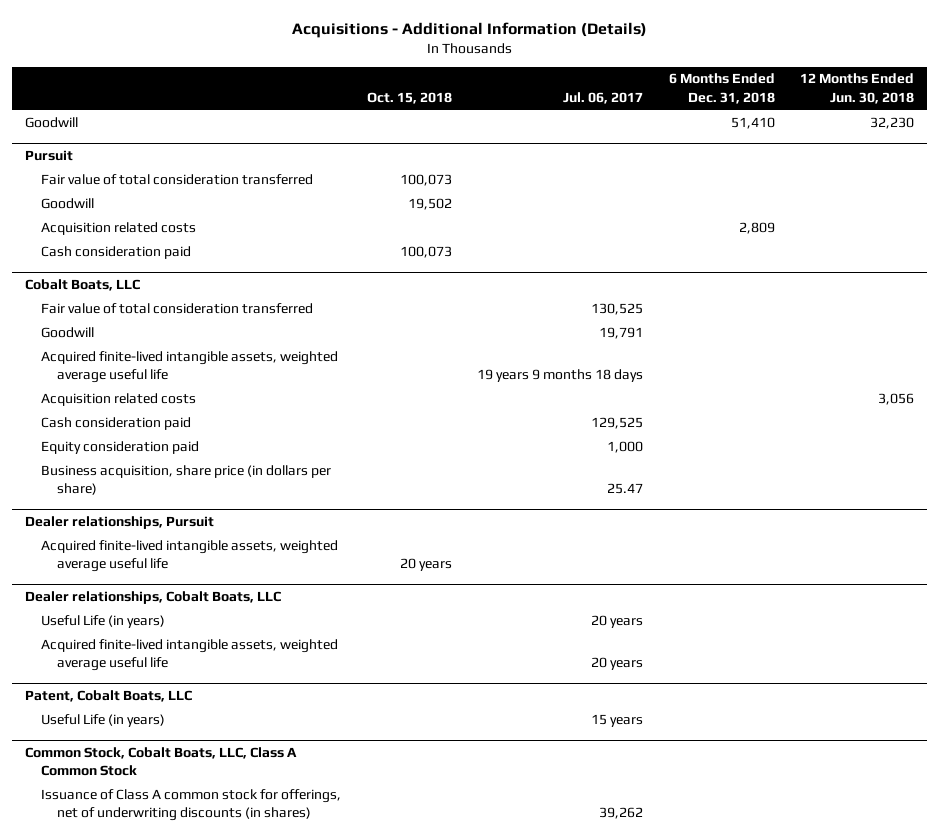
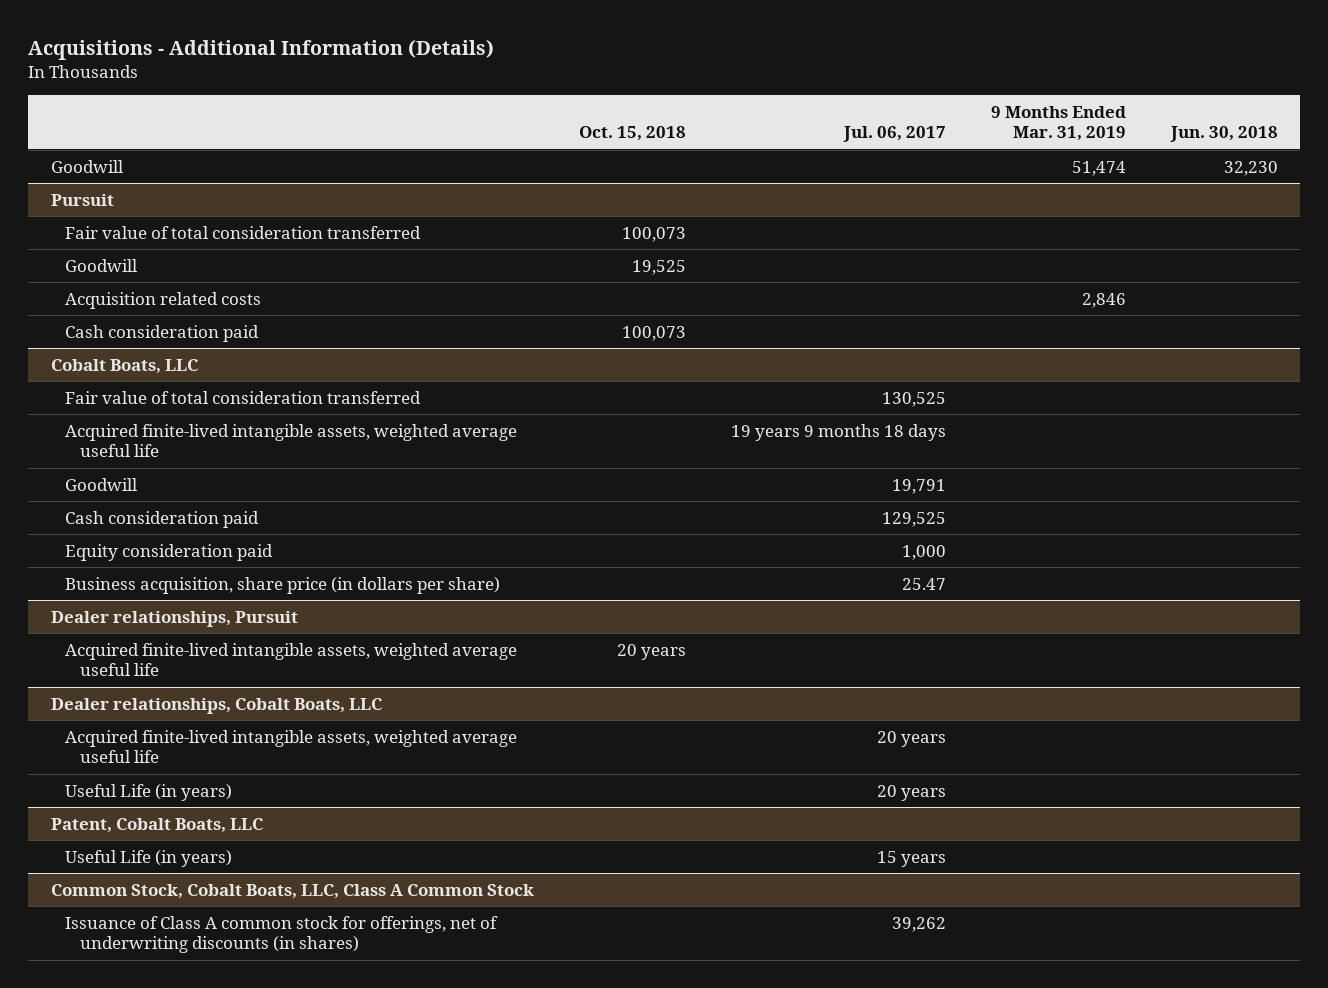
[668,73,775,104] 6 Months Ended Dec. 31, 2018 -> none
[800,73,915,104] 12 Months Ended Jun. 30, 2018 -> none
none -> [990,105,1126,142] 9 Months Ended Mar. 31, 2019
none -> [1169,126,1278,143] Jun. 30, 2018
[407,197,452,210] 19,502 -> [631,259,686,275] 19,525
[41,392,197,406] Acquisition related costs -> none
[41,326,95,338] Goodwill -> [65,477,139,491] Goodwill
[41,614,166,628] Useful Life (in years) -> [65,783,233,801] Useful Life (in years)

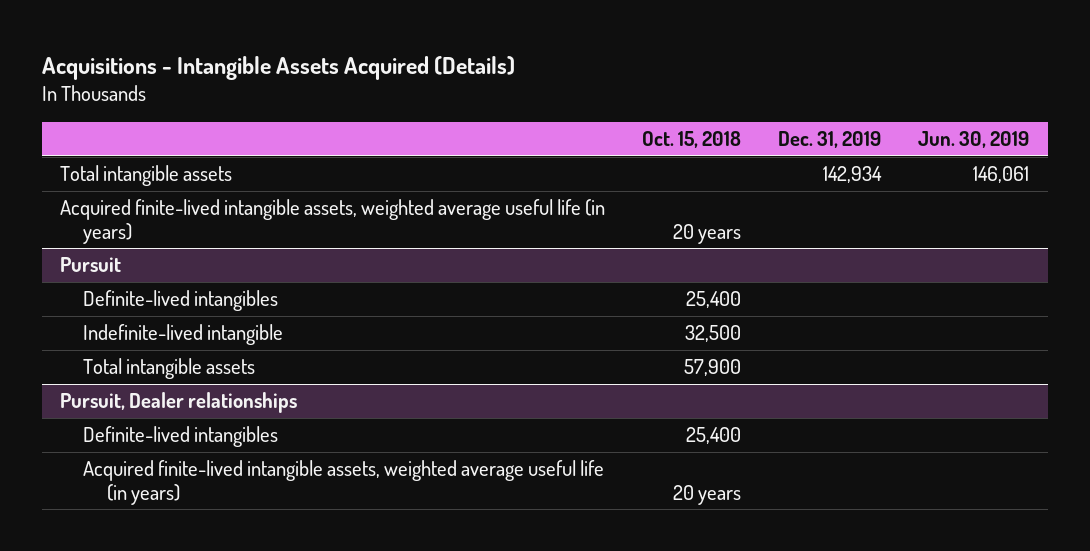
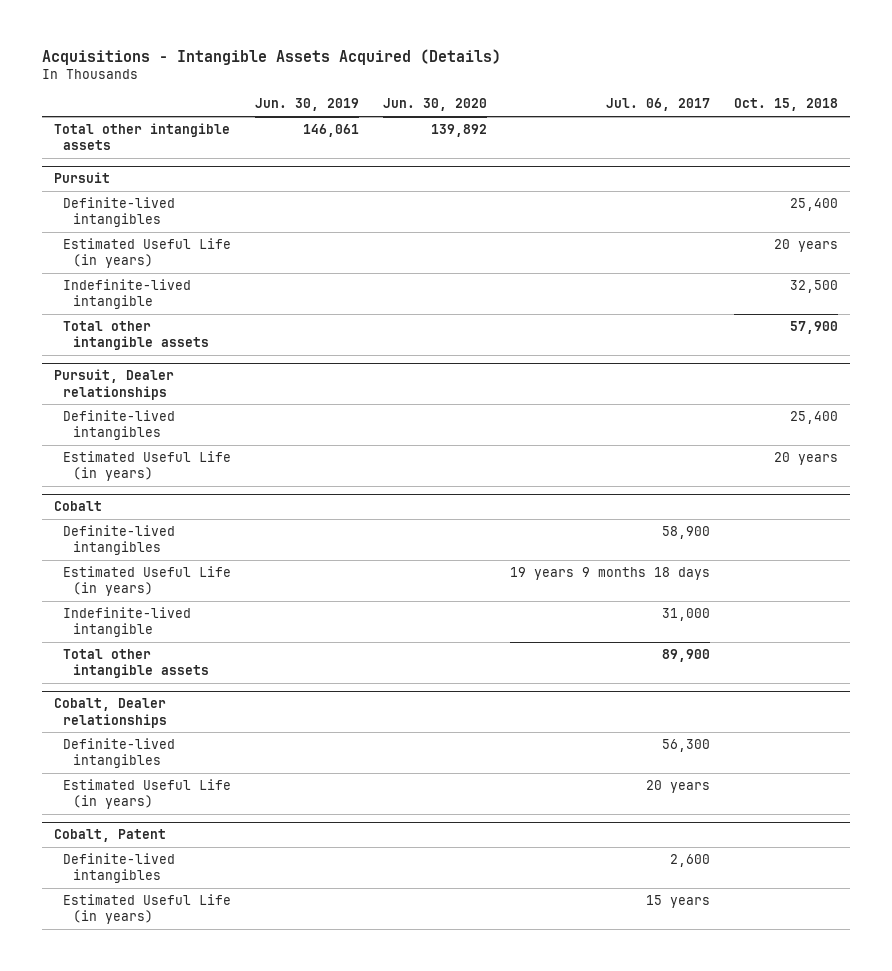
[778,131,882,149] Dec. 31, 2019 -> none
none -> [382,98,487,112] Jun. 30, 2020
none -> [606,98,711,112] Jul. 06, 2017
[60,199,606,245] Acquired finite-lived intangible assets, weighted average useful life (in years) -> none
[60,165,233,187] Total intangible assets -> [53,122,230,151] Total other intangible assets
none -> [63,237,232,269] Estimated Useful Life (in years)
[83,358,256,380] Total intangible assets -> [63,320,210,351] Total other intangible assets
[83,460,605,506] Acquired finite-lived intangible assets, weighted average useful life (in years) -> [63,450,232,482] Estimated Useful Life (in years)
none -> [53,501,102,512] Cobalt
none -> [63,524,176,556] Definite-lived intangibles
none -> [63,565,232,597] Estimated Useful Life (in years)
none -> [63,606,192,638] Indefinite-lived intangible
none -> [63,648,210,679] Total other intangible assets
none -> [53,698,168,728] Cobalt, Dealer relationships
none -> [63,737,176,769] Definite-lived intangibles
none -> [63,778,232,810] Estimated Useful Life (in years)
none -> [53,829,166,843] Cobalt, Patent
none -> [63,852,176,884] Definite-lived intangibles
none -> [63,893,232,925] Estimated Useful Life (in years)

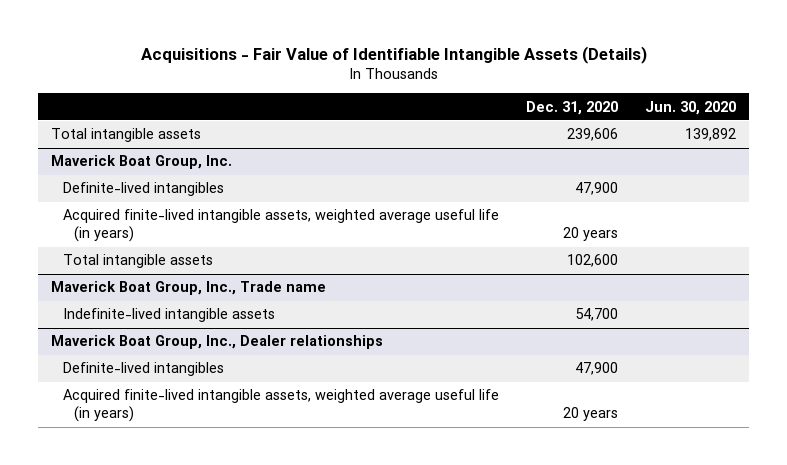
[41,48,501,65] Acquisitions - Intangible Assets Acquired (Details) -> [140,45,647,64] Acquisitions - Fair Value of Identifiable Intangible Assets (Details)
[255,98,360,112] Jun. 30, 2019 -> none
[606,98,711,112] Jul. 06, 2017 -> none
[734,98,839,112] Oct. 15, 2018 -> none
none -> [525,100,618,115] Dec. 31, 2020
[53,172,110,184] Pursuit -> none
[63,196,176,228] Definite-lived intangibles -> none
[63,237,232,269] Estimated Useful Life (in years) -> none
[63,278,192,310] Indefinite-lived intangible -> none
[63,320,210,351] Total other intangible assets -> none
[53,369,174,400] Pursuit, Dealer relationships -> none
[63,409,176,441] Definite-lived intangibles -> none
[63,450,232,482] Estimated Useful Life (in years) -> none
[53,501,102,512] Cobalt -> none
[63,524,176,556] Definite-lived intangibles -> none
[63,565,232,597] Estimated Useful Life (in years) -> none
[63,606,192,638] Indefinite-lived intangible -> none
[63,648,210,679] Total other intangible assets -> none
[53,698,168,728] Cobalt, Dealer relationships -> none
[63,737,176,769] Definite-lived intangibles -> none
[63,778,232,810] Estimated Useful Life (in years) -> none
[53,829,166,843] Cobalt, Patent -> none
[63,852,176,884] Definite-lived intangibles -> none
[63,893,232,925] Estimated Useful Life (in years) -> none
[53,122,230,151] Total other intangible assets -> [51,128,202,143] Total intangible assets
none -> [51,155,233,170] Maverick Boat Group, Inc.
none -> [62,182,224,197] Definite-lived intangibles
none -> [62,209,499,243] Acquired finite-lived intangible assets, weighted average useful life (in years)
none -> [62,254,213,269] Total intangible assets
none -> [51,281,327,296] Maverick Boat Group, Inc., Trade name
none -> [62,308,275,323] Indefinite-lived intangible assets
none -> [51,335,384,350] Maverick Boat Group, Inc., Dealer relationships
none -> [62,362,224,377] Definite-lived intangibles
none -> [62,389,499,423] Acquired finite-lived intangible assets, weighted average useful life (in years)

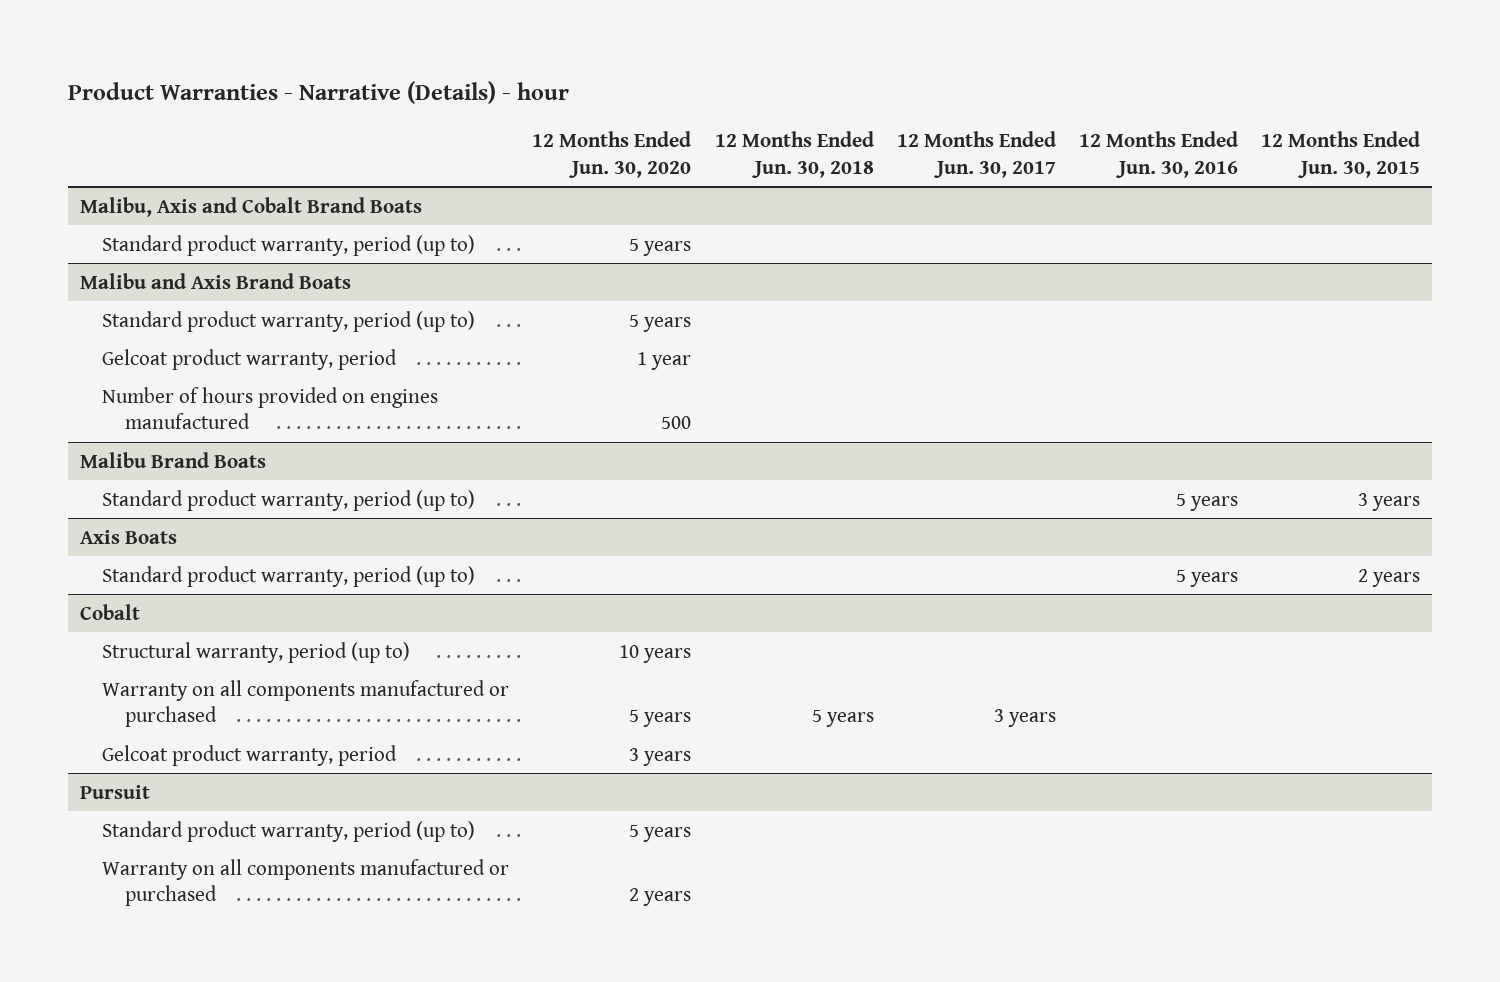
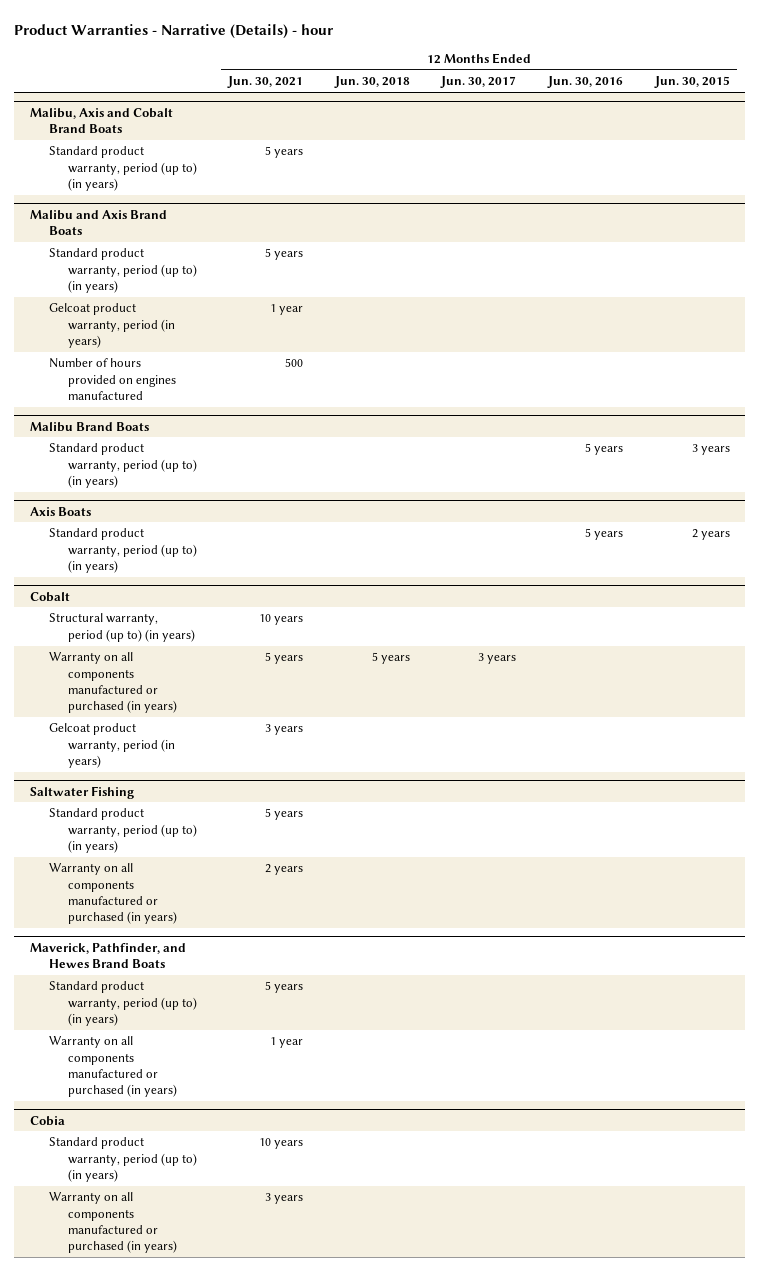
[532,130,692,178] 12 Months Ended Jun. 30, 2020 -> none
none -> [227,76,304,89] Jun. 30, 2021
[102,234,476,256] Standard product warranty, period (up to) -> [48,146,197,191] Standard product warranty, period (up to) (in years)
[102,310,476,332] Standard product warranty, period (up to) -> [48,248,197,293] Standard product warranty, period (up to) (in years)
[102,348,398,370] Gelcoat product warranty, period -> [48,303,175,348] Gelcoat product warranty, period (in years)
[102,489,476,511] Standard product warranty, period (up to) -> [48,443,197,488] Standard product warranty, period (up to) (in years)
[102,565,476,587] Standard product warranty, period (up to) -> [48,528,197,573] Standard product warranty, period (up to) (in years)
[79,784,150,799] Pursuit -> none
[102,820,476,842] Standard product warranty, period (up to) -> none
[102,858,510,907] Warranty on all components manufactured or purchased -> none
[102,641,411,663] Structural warranty, period (up to) -> [48,613,195,642] Structural warranty, period (up to) (in years)
[102,679,510,728] Warranty on all components manufactured or purchased -> [48,652,177,714] Warranty on all components manufactured or purchased (in years)
[102,744,398,766] Gelcoat product warranty, period -> [48,723,175,768] Gelcoat product warranty, period (in years)
none -> [29,785,134,799] Saltwater Fishing
none -> [48,808,197,853] Standard product warranty, period (up to) (in years)
none -> [48,863,177,925] Warranty on all components manufactured or purchased (in years)
none -> [29,942,186,968] Maverick, Pathfinder, and Hewes Brand Boats
none -> [48,981,197,1026] Standard product warranty, period (up to) (in years)
none -> [48,1036,177,1098] Warranty on all components manufactured or purchased (in years)
none -> [29,1115,65,1126] Cobia
none -> [48,1137,197,1182] Standard product warranty, period (up to) (in years)
none -> [48,1192,177,1254] Warranty on all components manufactured or purchased (in years)

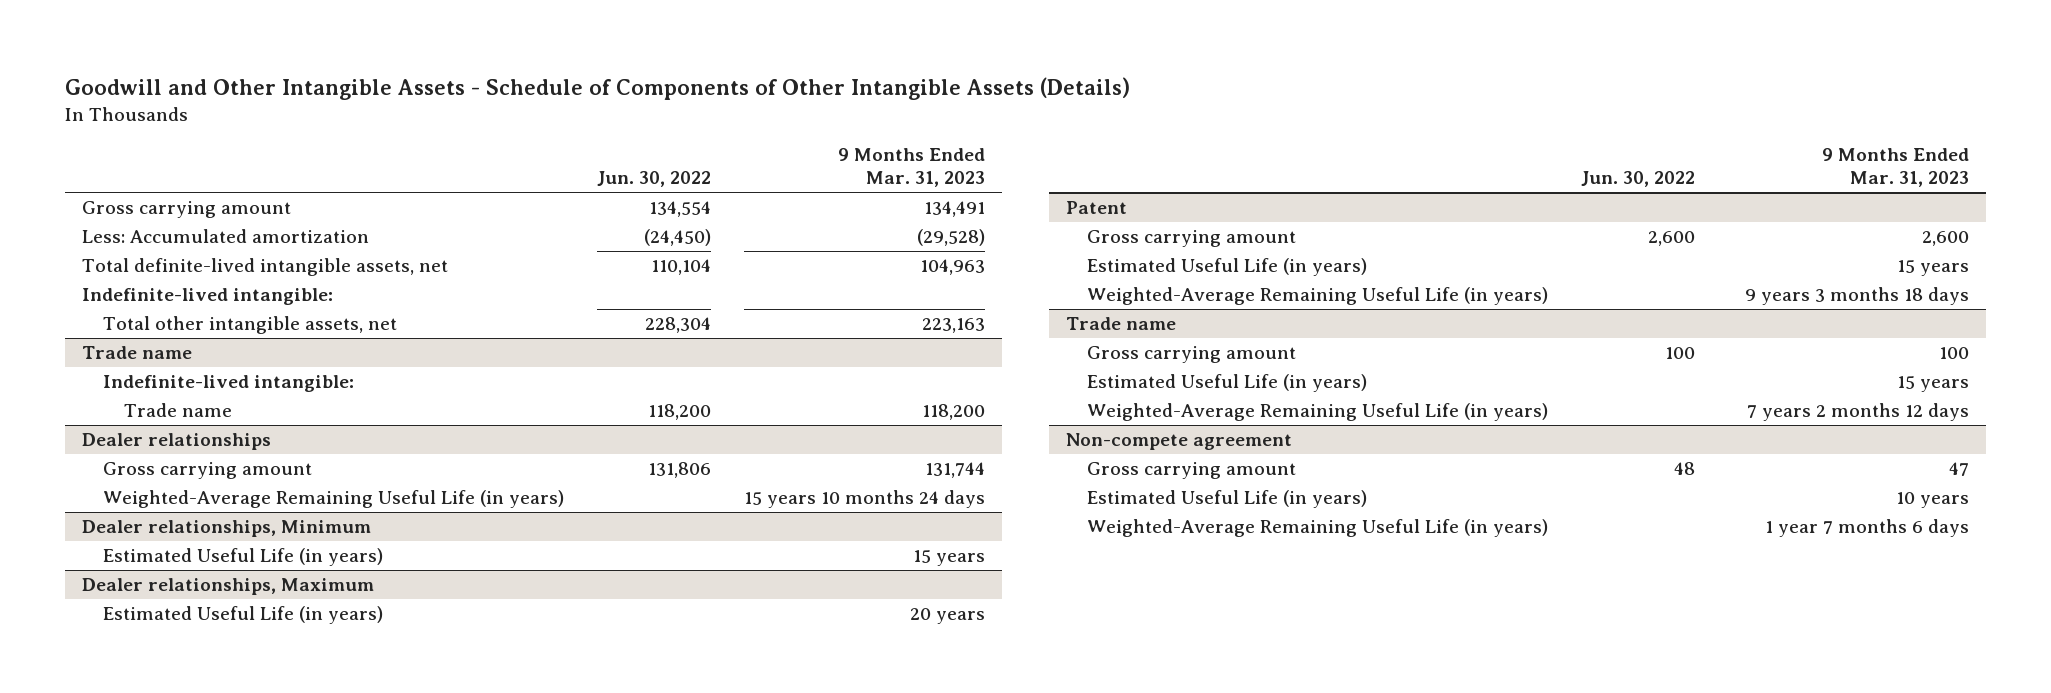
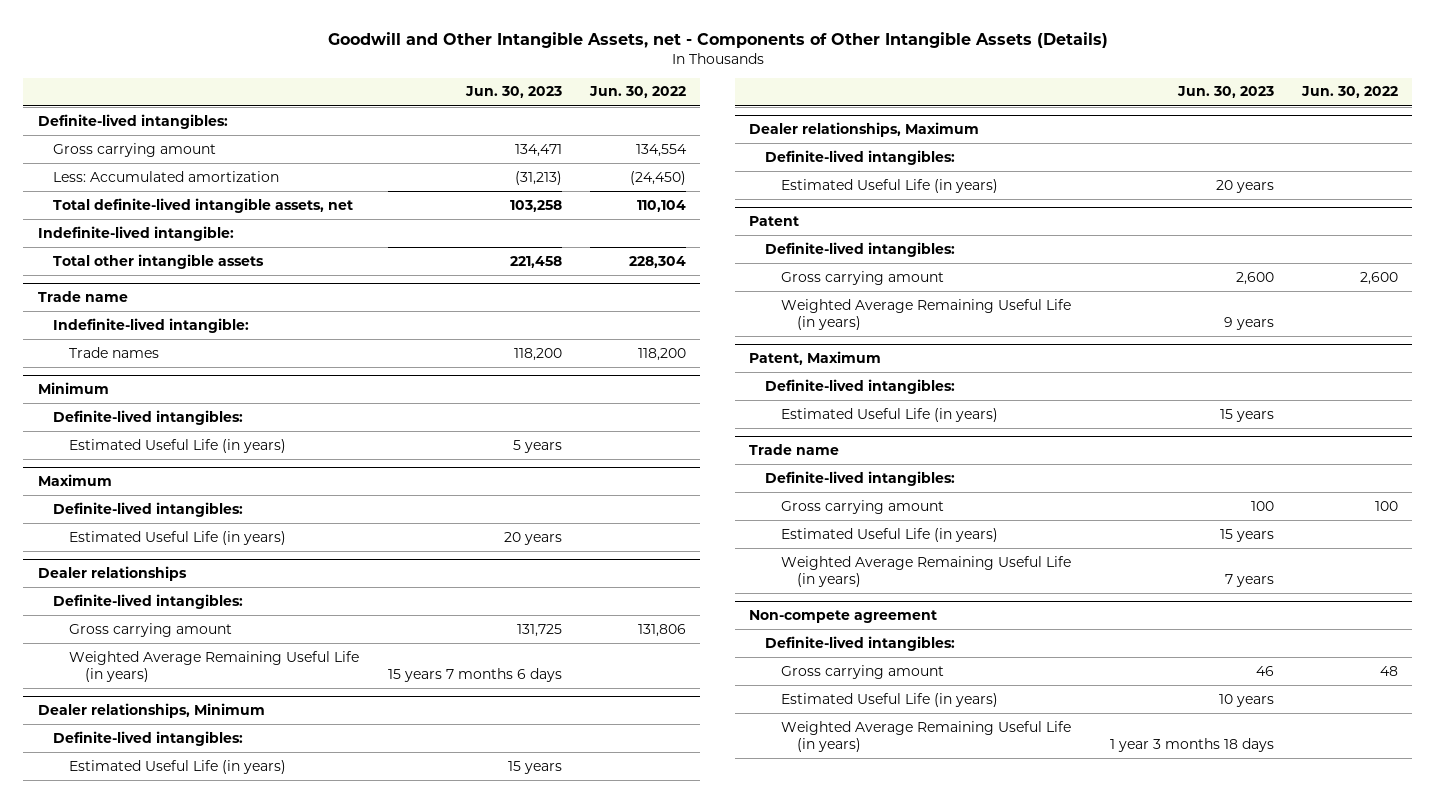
[65,76,1131,100] Goodwill and Other Intangible Assets - Schedule of Components of Other Intangible Assets (Details) -> [327,31,1108,48] Goodwill and Other Intangible Assets, net - Components of Other Intangible Assets (Details)
[838,147,986,188] 9 Months Ended Mar. 31, 2023 -> none
none -> [464,86,562,99] Jun. 30, 2023
none -> [37,113,228,129] Definite-lived intangibles:
[102,316,397,335] Total other intangible assets, net -> [53,253,265,269] Total other intangible assets
[123,403,232,418] Trade name -> [69,346,160,358] Trade names
none -> [37,382,109,395] Minimum
none -> [53,409,244,425] Definite-lived intangibles:
none -> [69,438,287,453] Estimated Useful Life (in years)
none -> [37,474,112,487] Maximum
none -> [53,501,244,517] Definite-lived intangibles:
none -> [69,530,287,545] Estimated Useful Life (in years)
none -> [53,593,244,609] Definite-lived intangibles:
[102,490,564,509] Weighted-Average Remaining Useful Life (in years) -> [69,650,360,682] Weighted Average Remaining Useful Life (in years)
none -> [53,730,244,746] Definite-lived intangibles:
none -> [765,149,956,165] Definite-lived intangibles:
none -> [765,241,956,257] Definite-lived intangibles:
[1086,258,1367,277] Estimated Useful Life (in years) -> none
[1086,287,1548,306] Weighted-Average Remaining Useful Life (in years) -> [781,298,1072,330] Weighted Average Remaining Useful Life (in years)
none -> [749,351,882,366] Patent, Maximum
none -> [765,378,956,394] Definite-lived intangibles:
none -> [781,407,999,422] Estimated Useful Life (in years)
none -> [765,470,956,486] Definite-lived intangibles:
[1086,403,1548,422] Weighted-Average Remaining Useful Life (in years) -> [781,555,1072,587] Weighted Average Remaining Useful Life (in years)
none -> [765,635,956,651] Definite-lived intangibles:
[1086,519,1548,538] Weighted-Average Remaining Useful Life (in years) -> [781,720,1072,752] Weighted Average Remaining Useful Life (in years)

